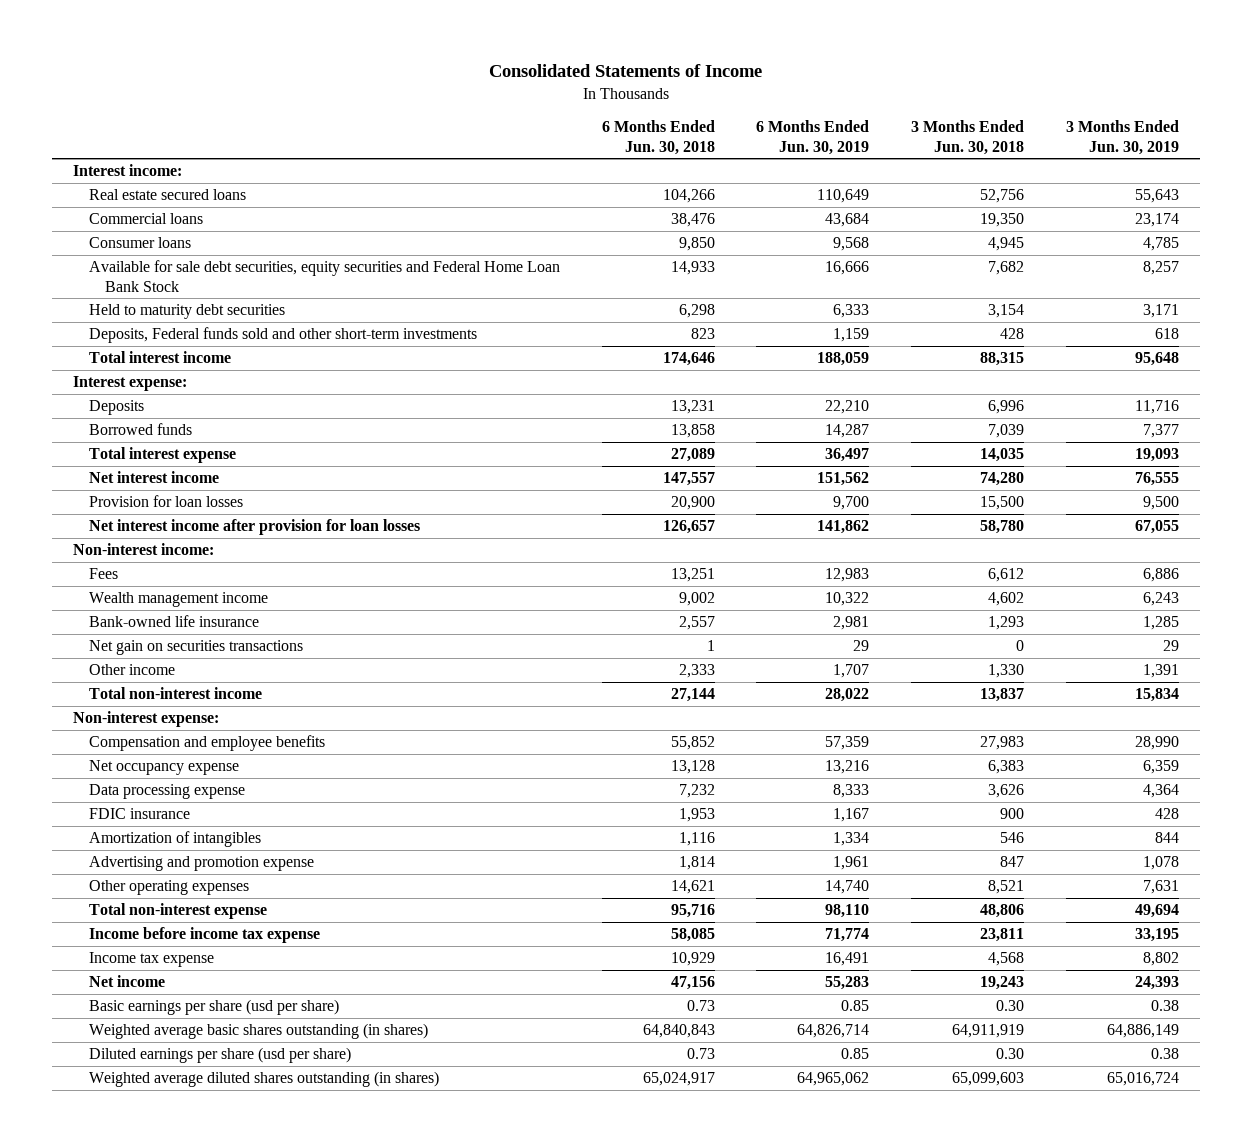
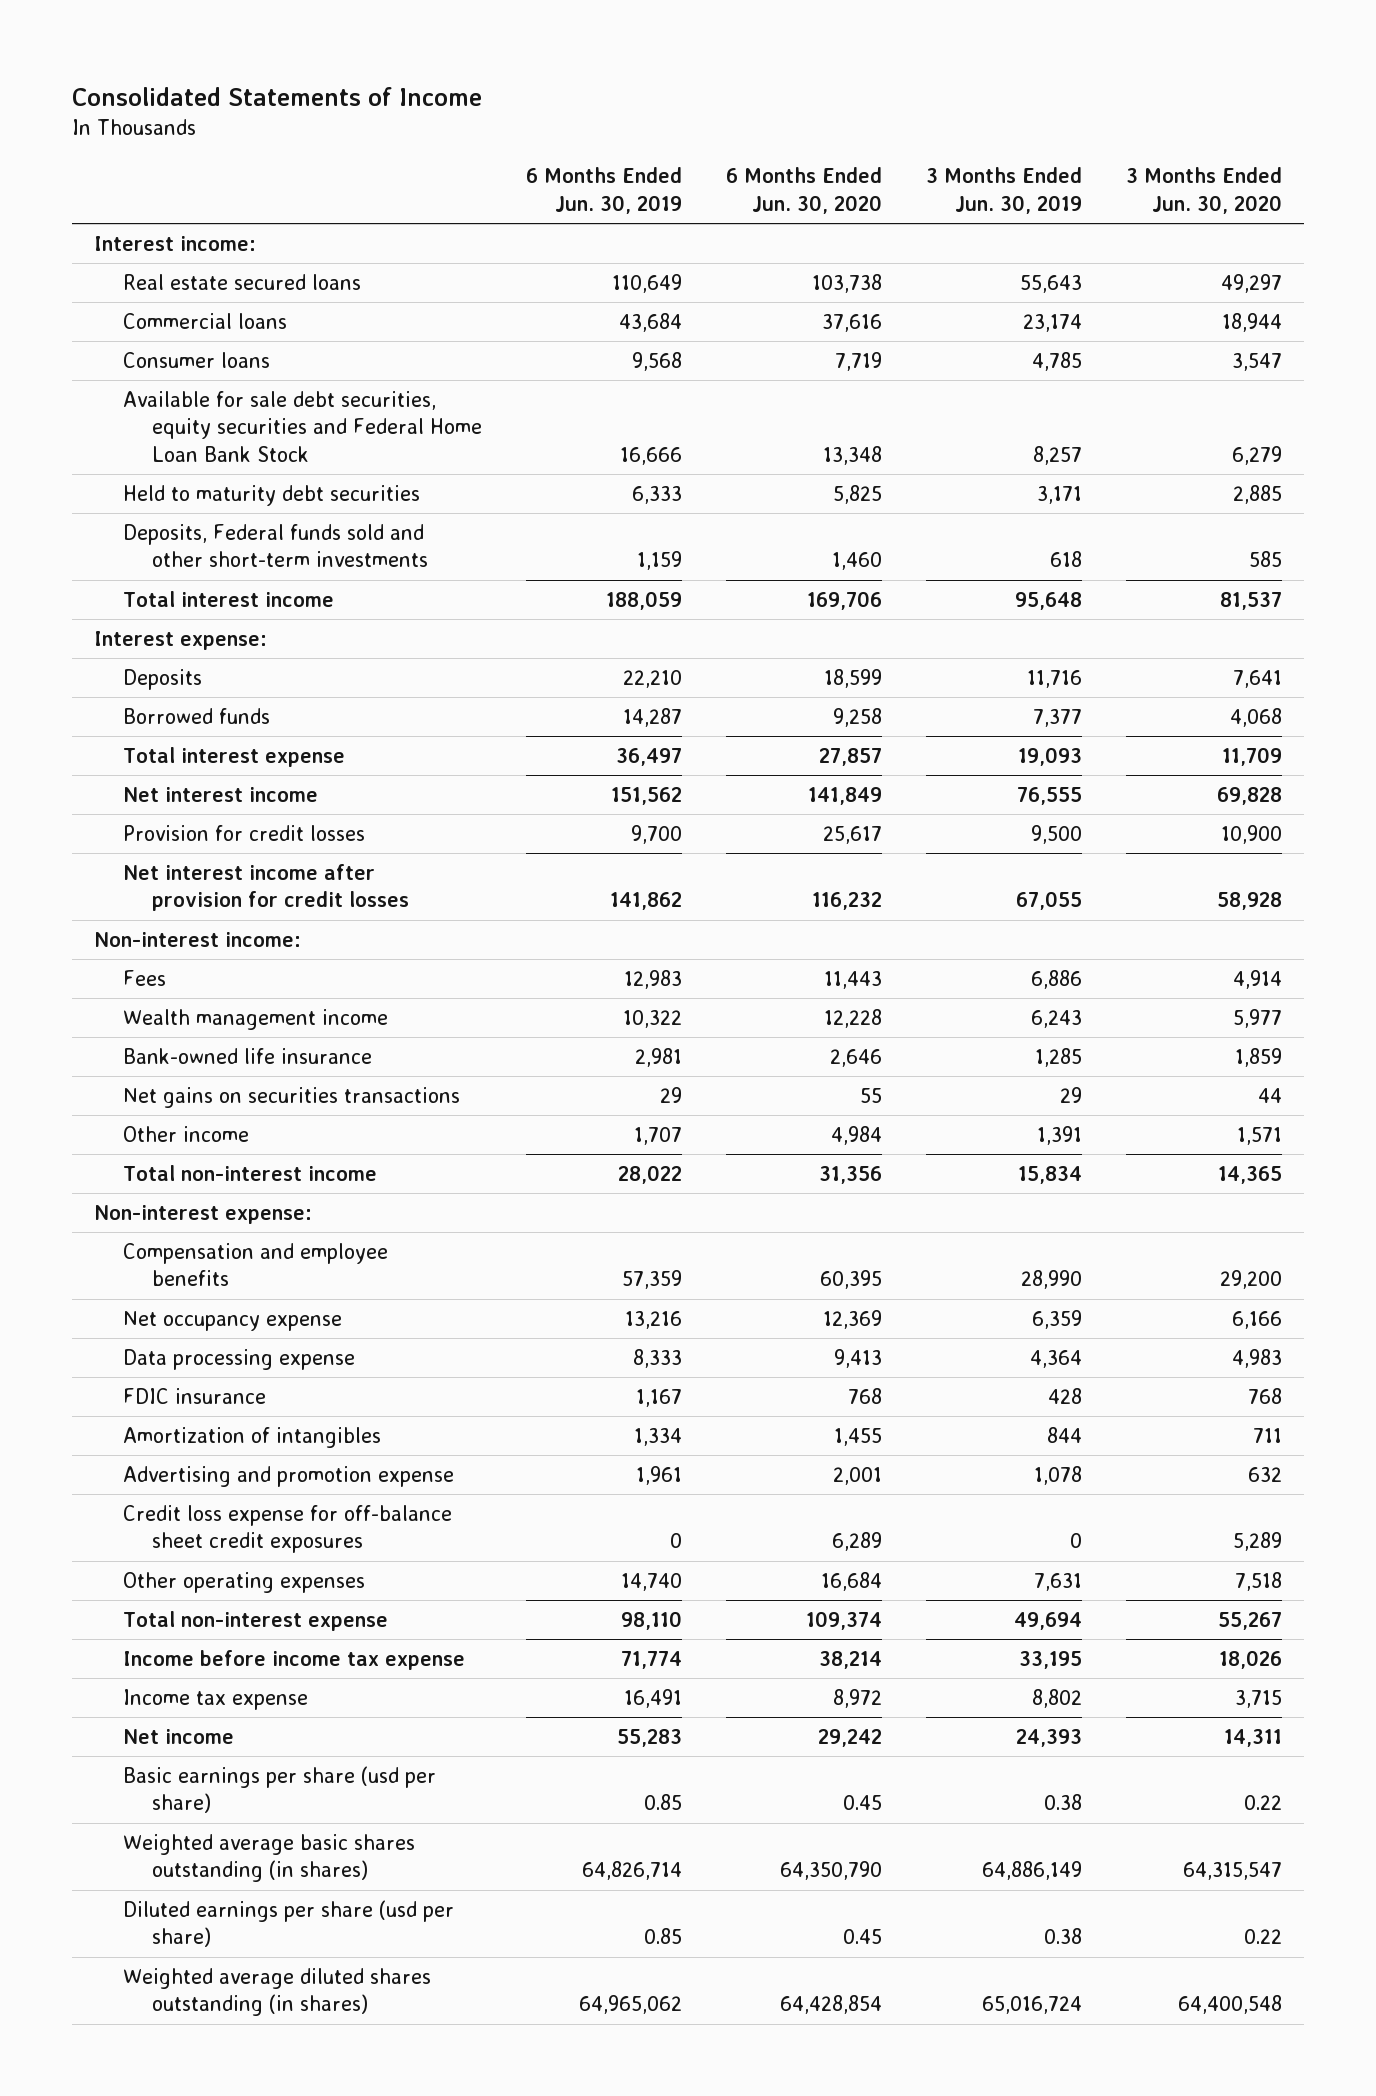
[601,120,715,155] 6 Months Ended Jun. 30, 2018 -> none
[911,120,1025,155] 3 Months Ended Jun. 30, 2018 -> none
none -> [726,167,883,214] 6 Months Ended Jun. 30, 2020
none -> [1126,167,1283,214] 3 Months Ended Jun. 30, 2020
[88,495,243,508] Provision for loan losses -> [123,825,366,842] Provision for credit losses
[88,519,420,536] Net interest income after provision for loan losses -> [123,864,410,912] Net interest income after provision for credit losses
[88,640,303,656] Net gain on securities transactions -> [123,1087,461,1109] Net gains on securities transactions
none -> [123,1505,453,1554] Credit loss expense for off-balance sheet credit exposures

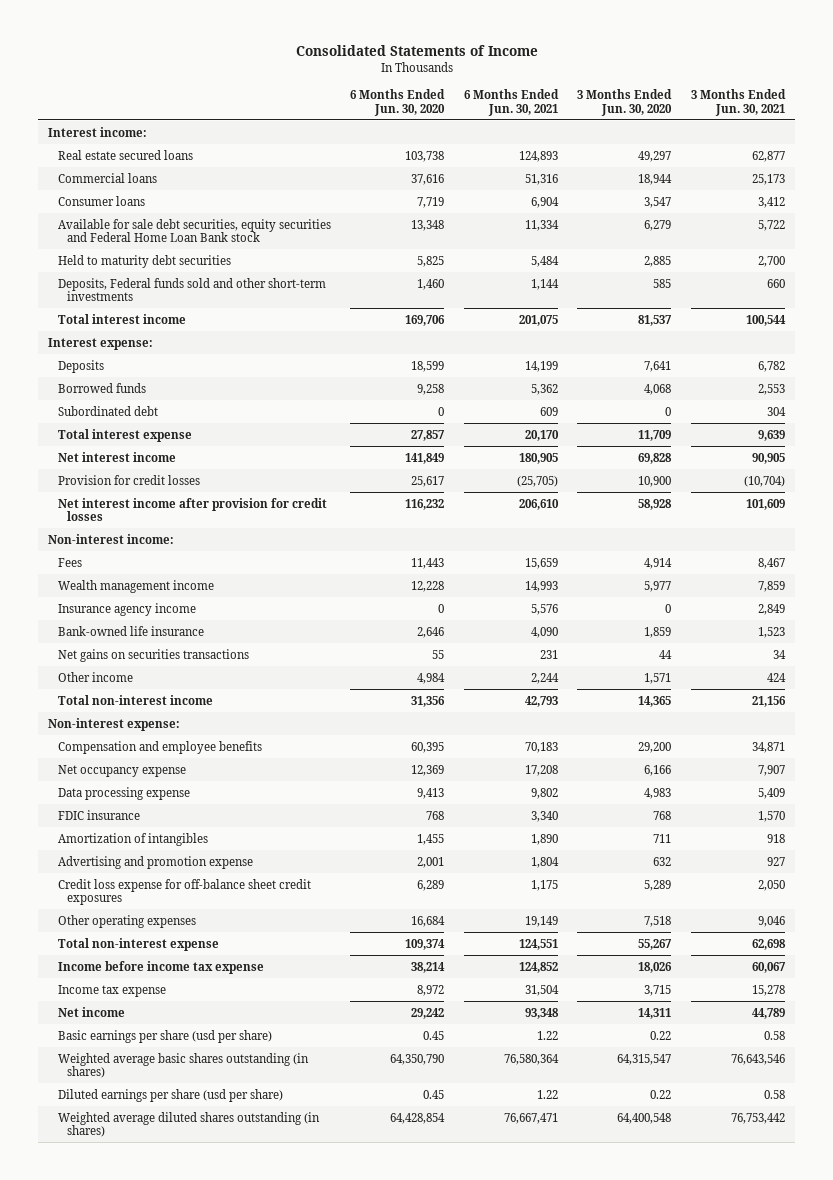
[526,167,683,214] 6 Months Ended Jun. 30, 2019 -> none
[926,167,1083,214] 3 Months Ended Jun. 30, 2019 -> none
none -> [463,89,559,116] 6 Months Ended Jun. 30, 2021
none -> [691,89,787,116] 3 Months Ended Jun. 30, 2021
[123,391,483,462] Available for sale debt securities, equity securities and Federal Home Loan Bank Stock -> [57,218,331,243] Available for sale debt securities, equity securities and Federal Home Loan Bank stock
none -> [57,405,158,416] Subordinated debt
none -> [57,602,196,616] Insurance agency income

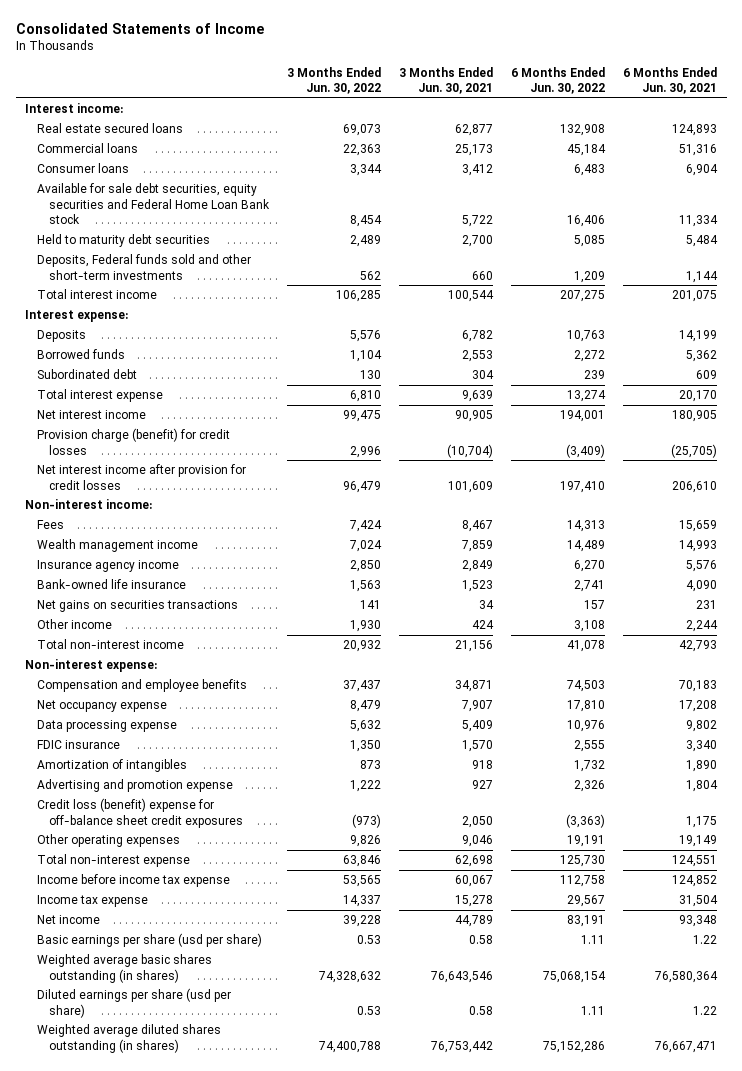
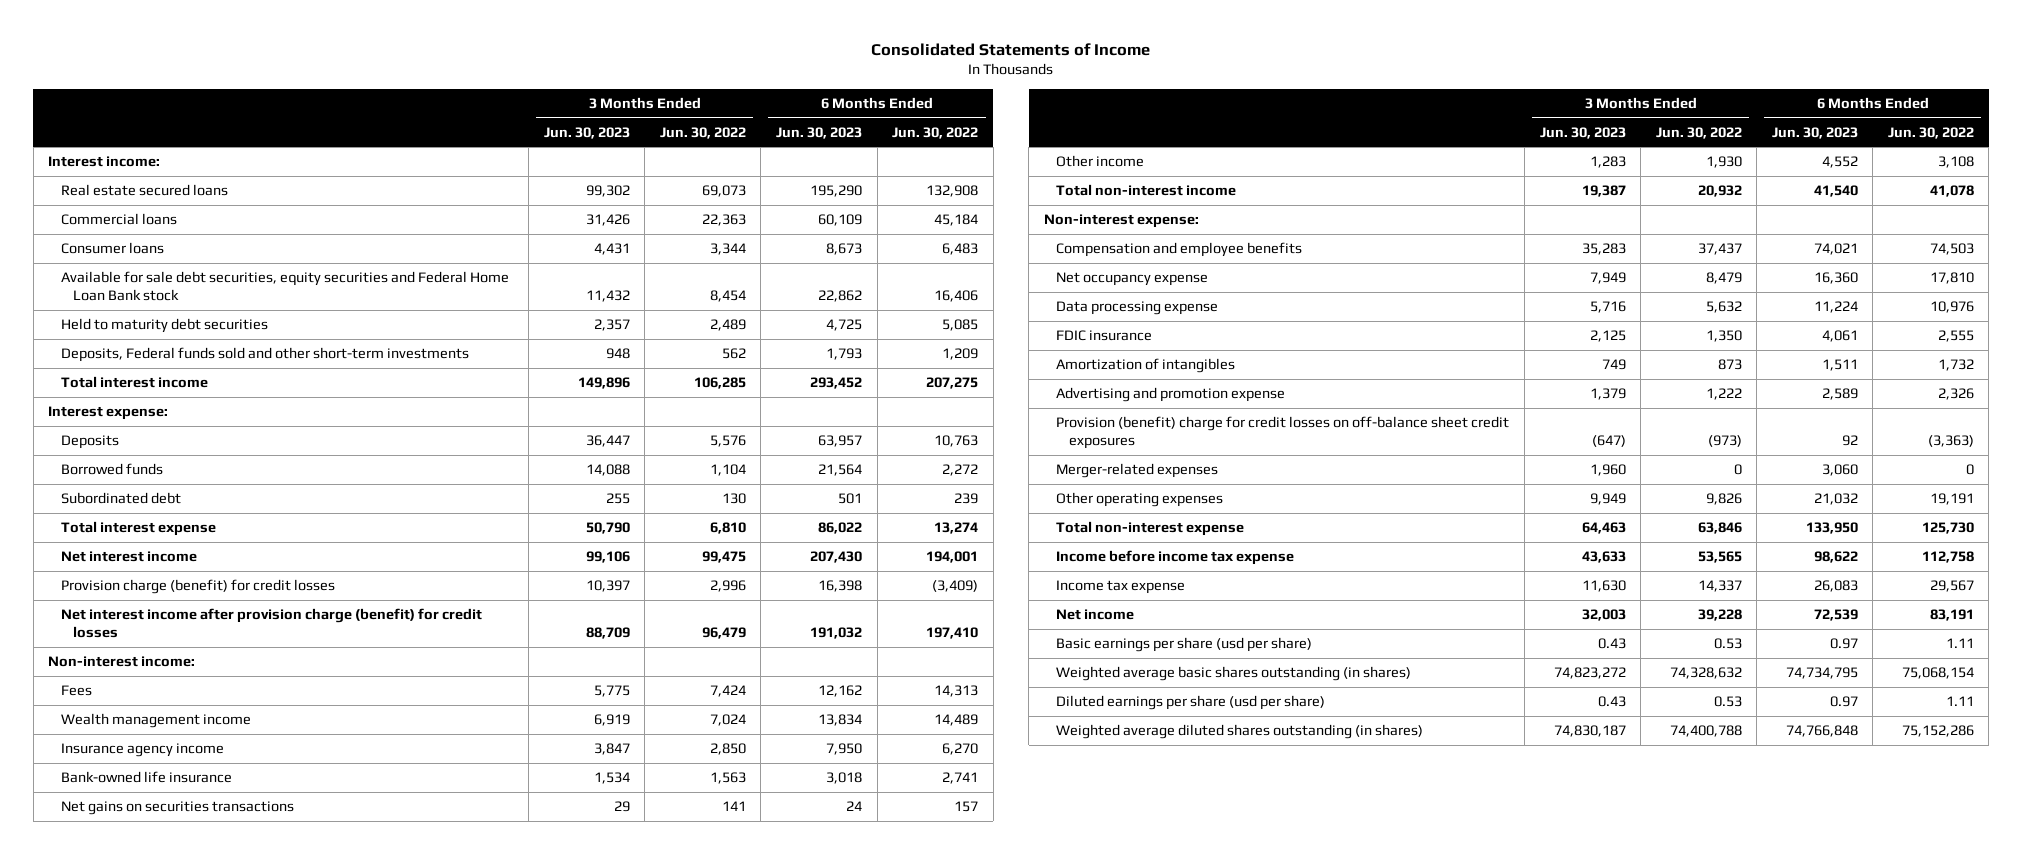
[399,66,494,95] 3 Months Ended Jun. 30, 2021 -> none
[623,66,718,95] 6 Months Ended Jun. 30, 2021 -> none
none -> [543,126,630,139] Jun. 30, 2023
none -> [775,126,862,139] Jun. 30, 2023
[36,464,246,490] Net interest income after provision for credit losses -> [60,608,482,639] Net interest income after provision charge (benefit) for credit losses
[36,798,243,828] Credit loss (benefit) expense for off-balance sheet credit exposures -> [1056,416,1510,450] Provision (benefit) charge for credit losses on off-balance sheet credit exposures
none -> [1056,463,1219,479] Merger-related expenses

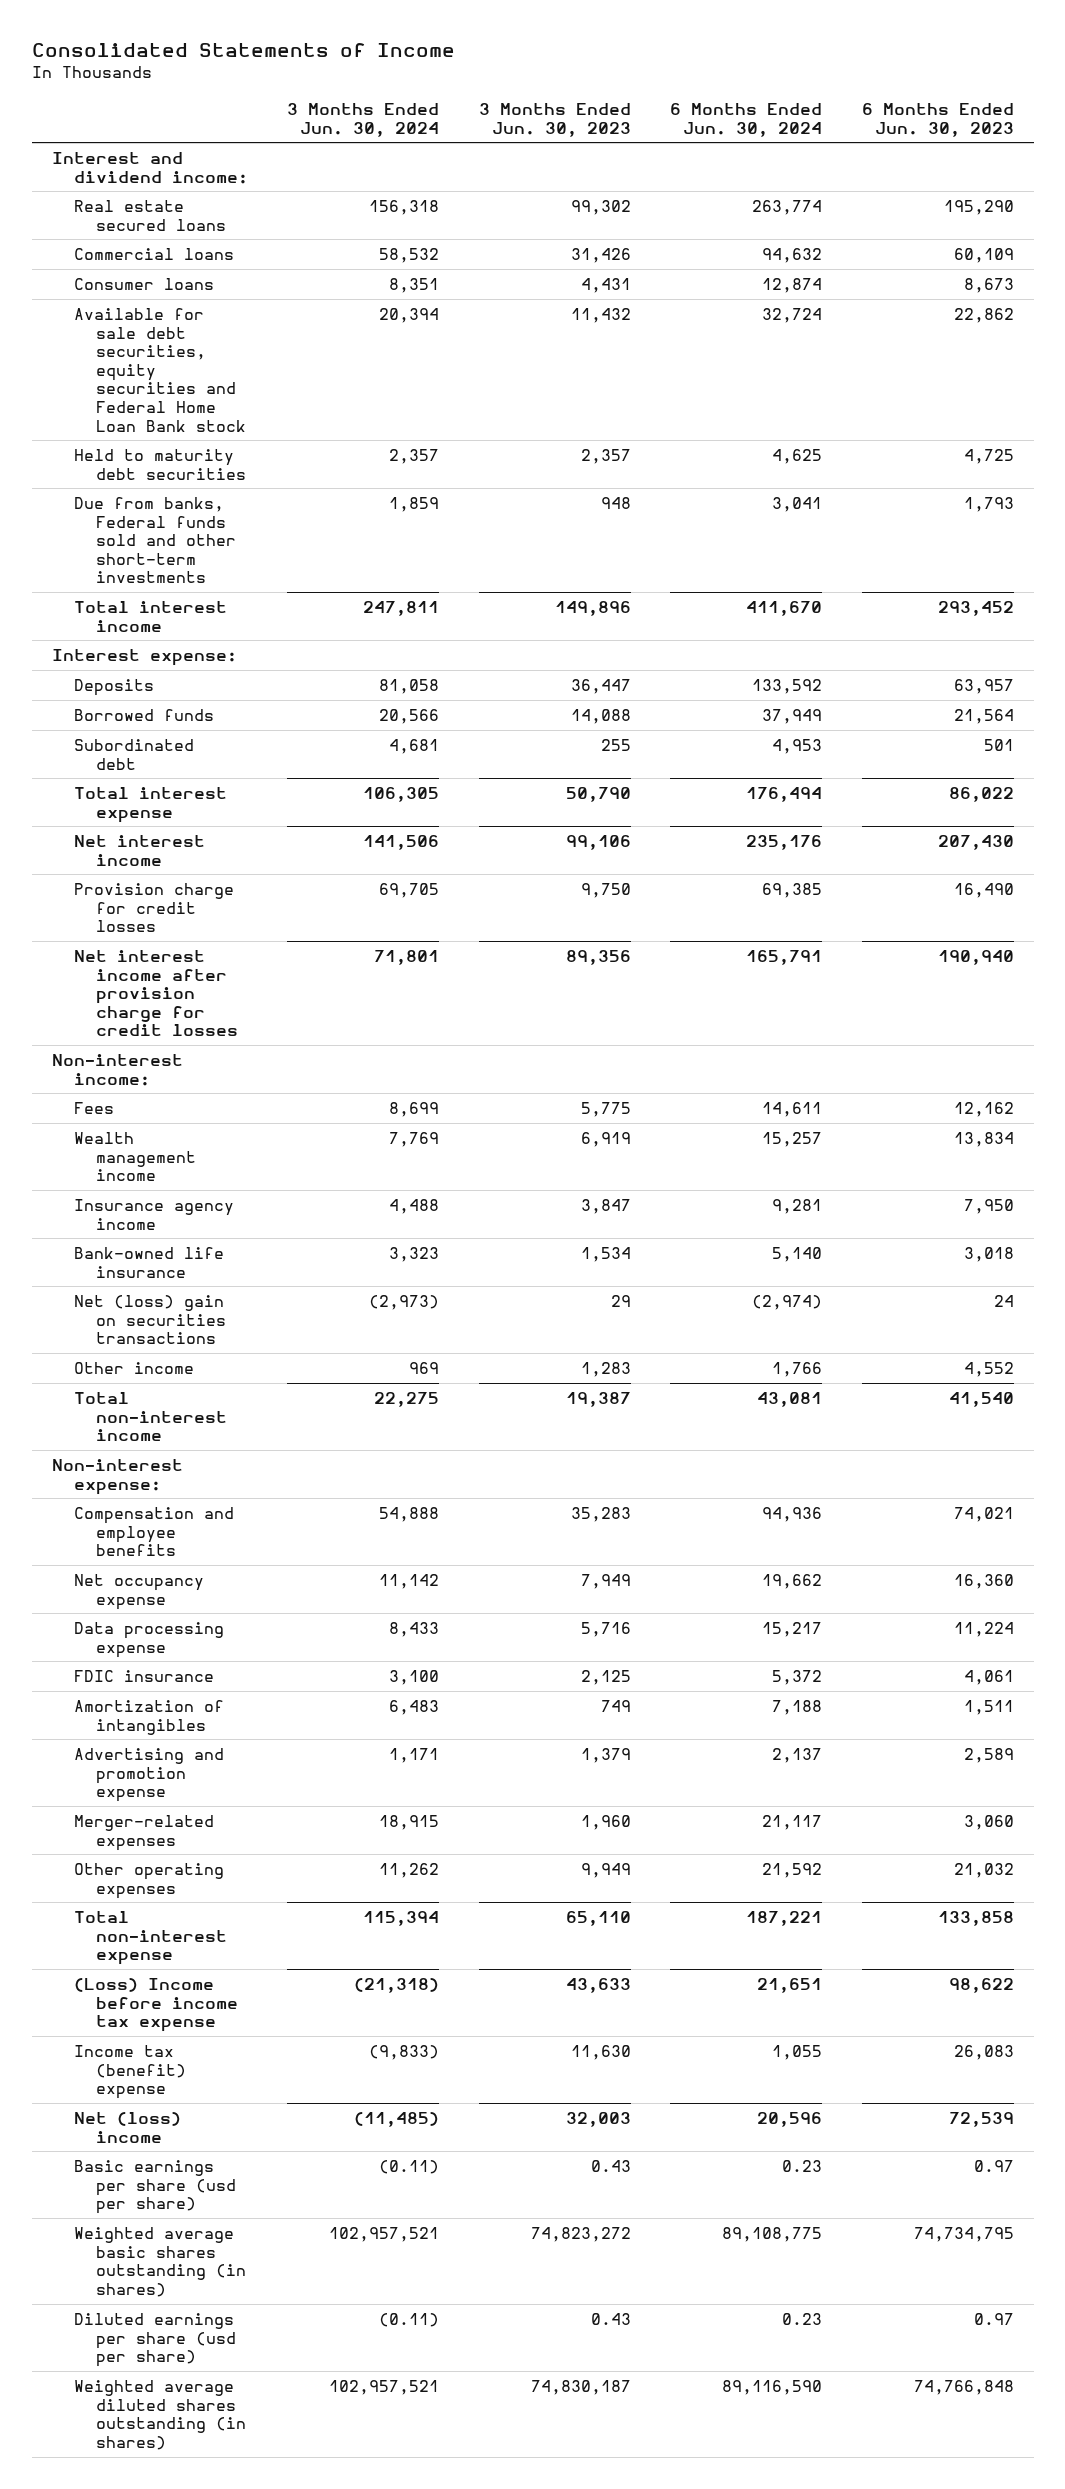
[659,126,746,139] Jun. 30, 2022 -> none
[892,126,979,139] Jun. 30, 2022 -> none
none -> [287,102,440,137] 3 Months Ended Jun. 30, 2024
none -> [670,102,823,137] 6 Months Ended Jun. 30, 2024
[48,156,161,168] Interest income: -> [51,151,248,184] Interest and dividend income:
[60,347,469,363] Deposits, Federal funds sold and other short-term investments -> [73,496,236,584] Due from banks, Federal funds sold and other short-term investments
[60,579,335,595] Provision charge (benefit) for credit losses -> [73,882,234,933] Provision charge for credit losses
[585,580,630,593] 10,397 -> [580,882,631,898] 9,750
[817,580,862,593] 16,398 -> [953,882,1014,898] 16,490
[60,608,482,639] Net interest income after provision charge (benefit) for credit losses -> [73,949,238,1037] Net interest income after provision charge for credit losses
[585,627,630,640] 88,709 -> [565,949,631,965] 89,356
[809,627,862,640] 191,032 -> [937,949,1014,965] 190,940
[60,801,294,816] Net gains on securities transactions -> [73,1294,226,1345] Net (loss) gain on securities transactions
[1056,416,1510,450] Provision (benefit) charge for credit losses on off-balance sheet credit exposures -> none
[1581,522,1626,535] 64,463 -> [565,1910,631,1926] 65,110
[1805,522,1858,535] 133,950 -> [937,1910,1014,1926] 133,858
[1056,550,1295,566] Income before income tax expense -> [73,1977,238,2033] (Loss) Income before income tax expense
[1056,580,1186,595] Income tax expense -> [73,2044,186,2100] Income tax (benefit) expense
[1056,609,1135,621] Net income -> [73,2111,181,2143] Net (loss) income

